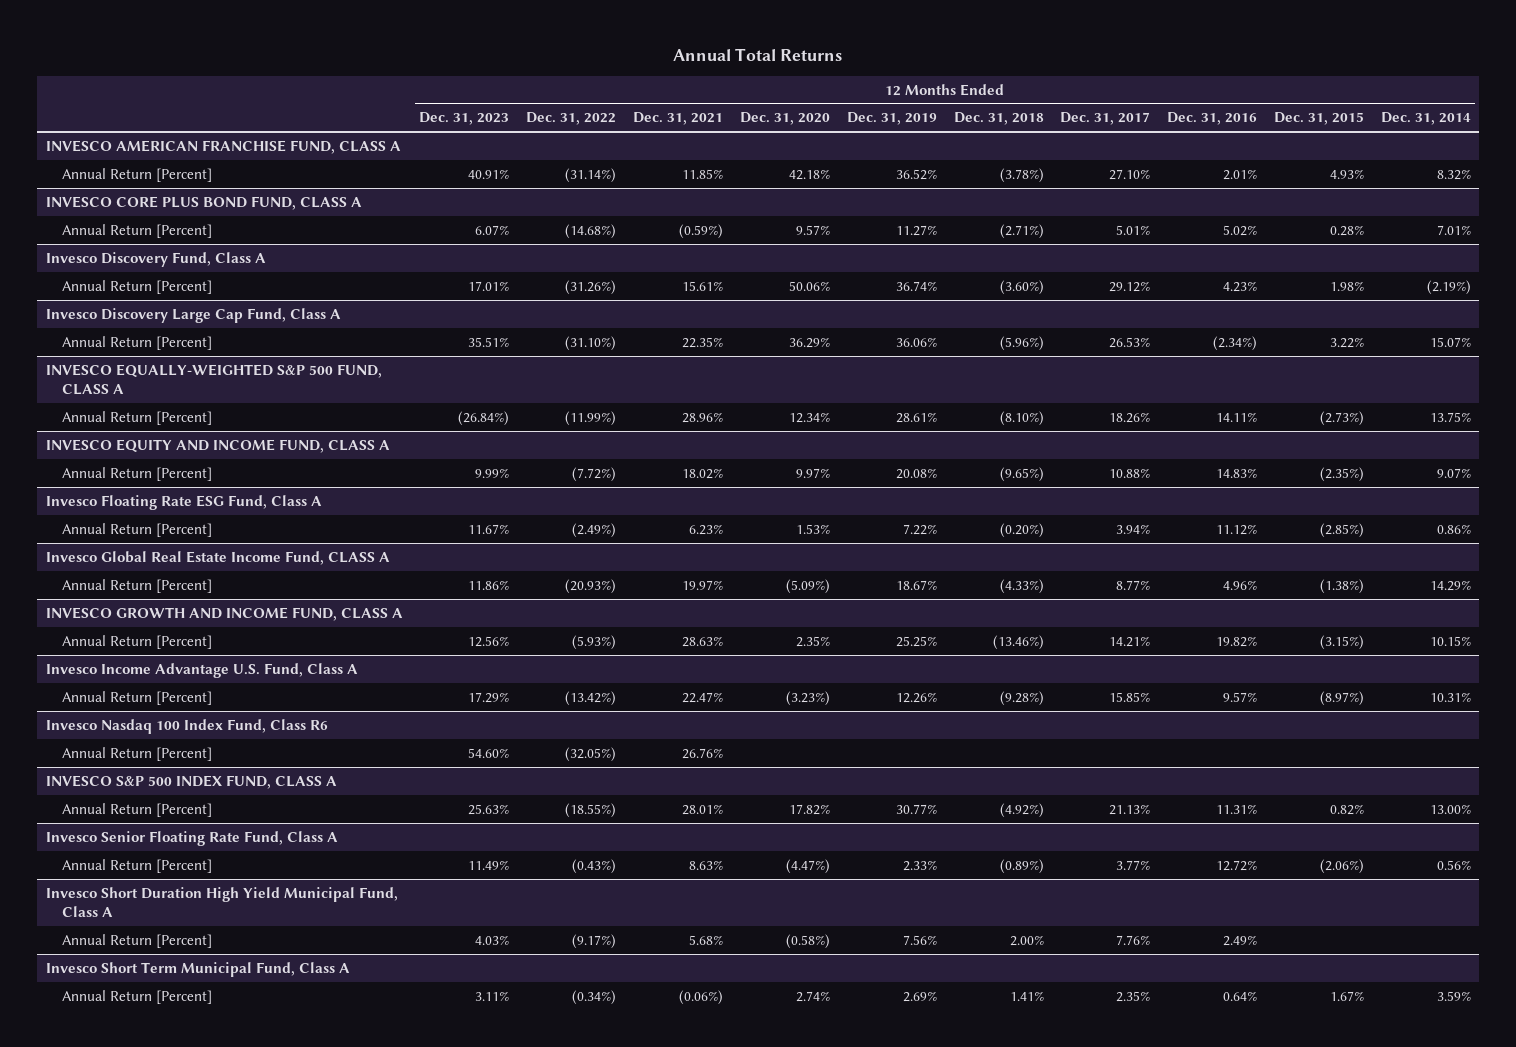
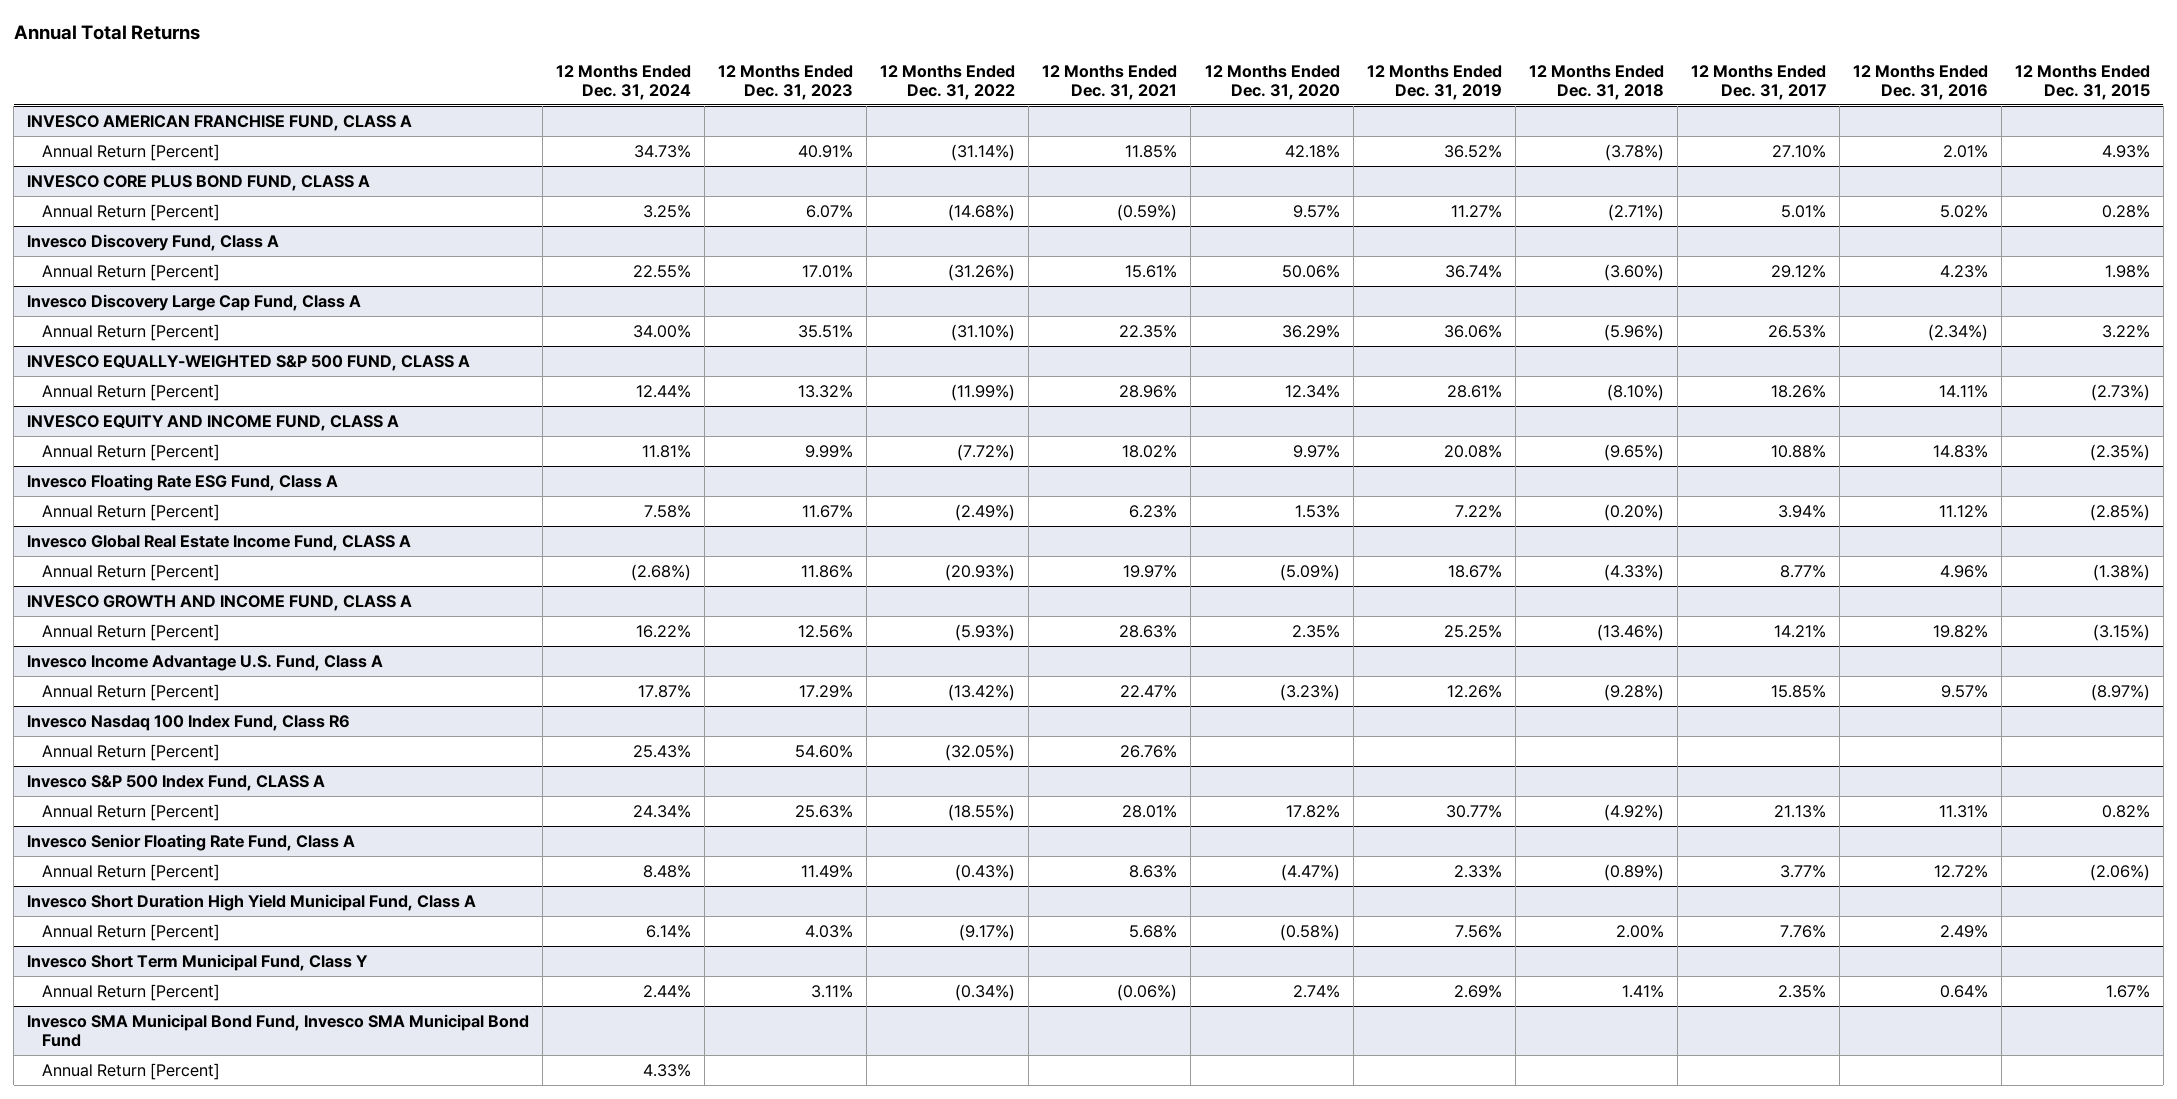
[1380,112,1471,126] Dec. 31, 2014 -> none
none -> [556,64,692,100] 12 Months Ended Dec. 31, 2024
[458,410,510,426] (26.84%) -> [798,384,854,398] 13.32%
[45,774,337,789] INVESCO S&P 500 INDEX FUND, CLASS A -> [27,774,326,791] Invesco S&P 500 Index Fund, CLASS A
[45,961,350,977] Invesco Short Term Municipal Fund, Class A -> [27,953,369,971] Invesco Short Term Municipal Fund, Class Y
none -> [27,1013,530,1047] Invesco SMA Municipal Bond Fund, Invesco SMA Municipal Bond Fund
none -> [41,1062,220,1080] Annual Return [Percent]

